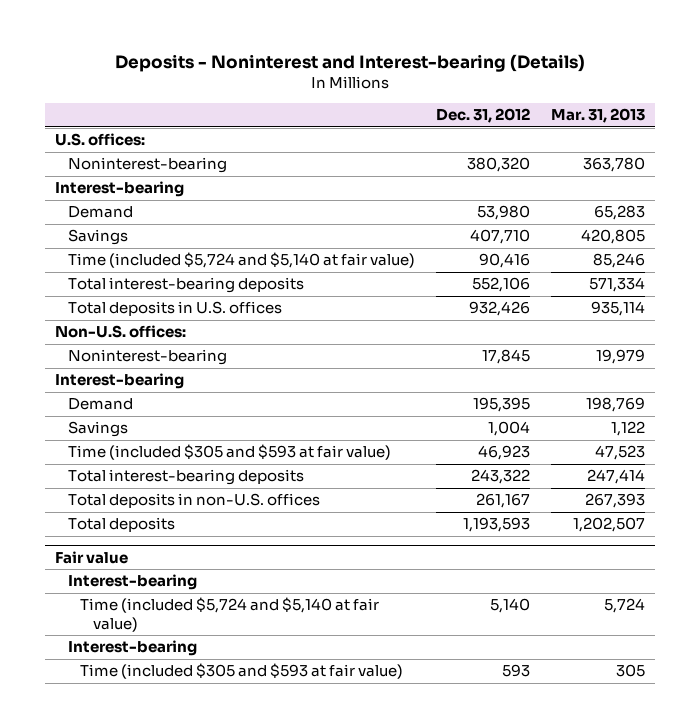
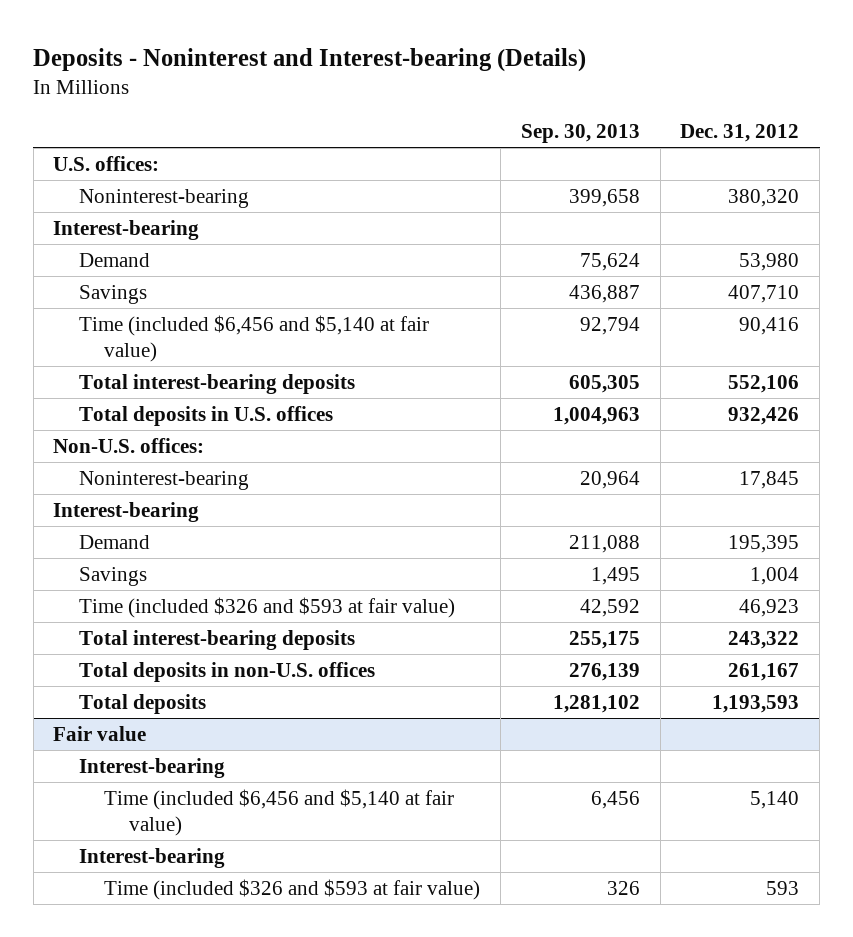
[550,108,645,124] Mar. 31, 2013 -> none
none -> [520,124,640,144] Sep. 30, 2013
[67,252,415,269] Time (included $5,724 and $5,140 at fair value) -> [78,314,429,363] Time (included $6,456 and $5,140 at fair value)
[67,444,391,461] Time (included $305 and $593 at fair value) -> [78,596,455,618] Time (included $326 and $593 at fair value)
[80,597,380,632] Time (included $5,724 and $5,140 at fair value) -> [103,788,454,837] Time (included $6,456 and $5,140 at fair value)
[80,663,404,680] Time (included $305 and $593 at fair value) -> [103,878,480,900] Time (included $326 and $593 at fair value)

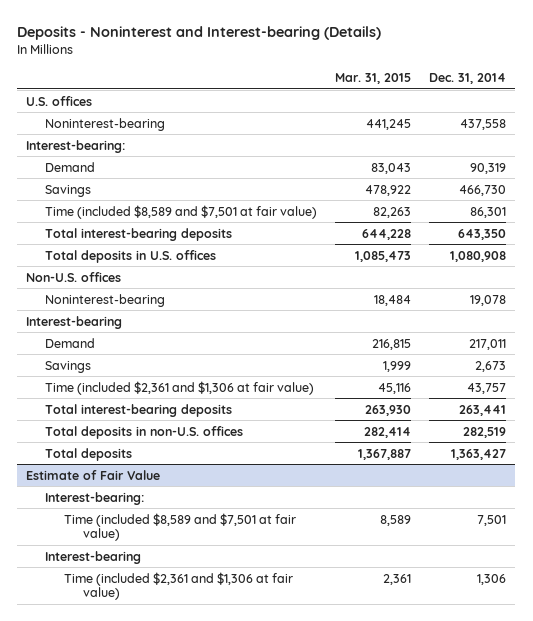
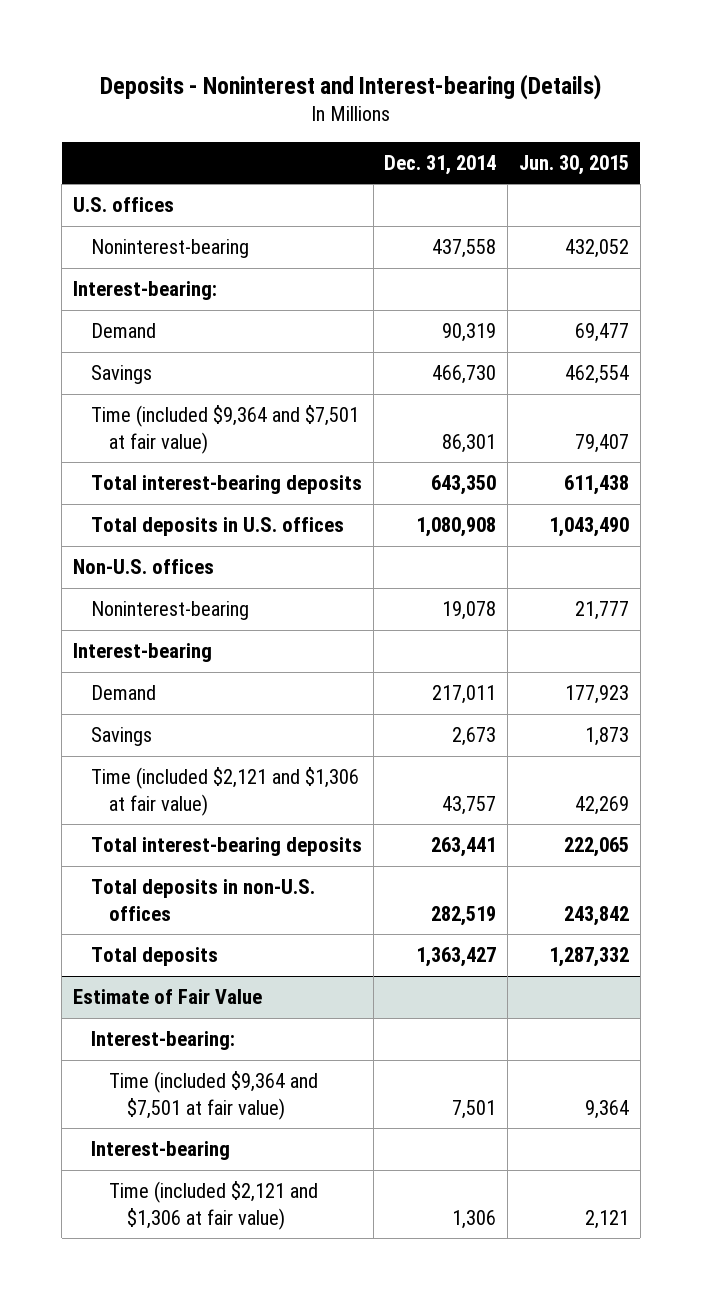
[335,72,412,84] Mar. 31, 2015 -> none
none -> [518,154,629,175] Jun. 30, 2015
[45,204,318,219] Time (included $8,589 and $7,501 at fair value) -> [90,405,359,454] Time (included $9,364 and $7,501 at fair value)
[45,380,315,395] Time (included $2,361 and $1,306 at fair value) -> [90,767,359,816] Time (included $2,121 and $1,306 at fair value)
[64,512,297,542] Time (included $8,589 and $7,501 at fair value) -> [108,1071,318,1120] Time (included $9,364 and $7,501 at fair value)
[64,571,294,601] Time (included $2,361 and $1,306 at fair value) -> [108,1181,318,1230] Time (included $2,121 and $1,306 at fair value)

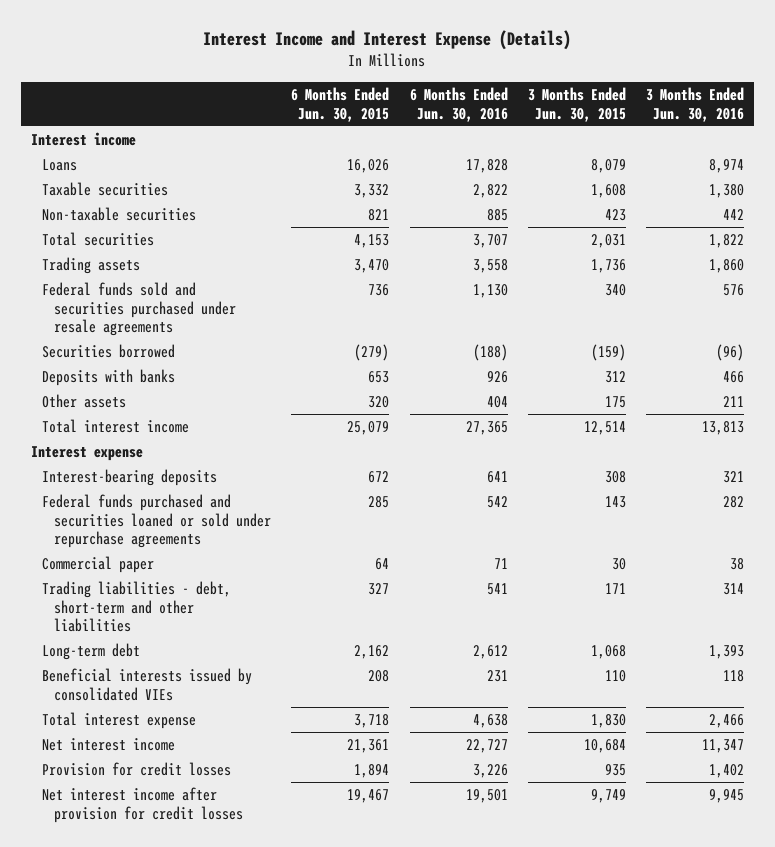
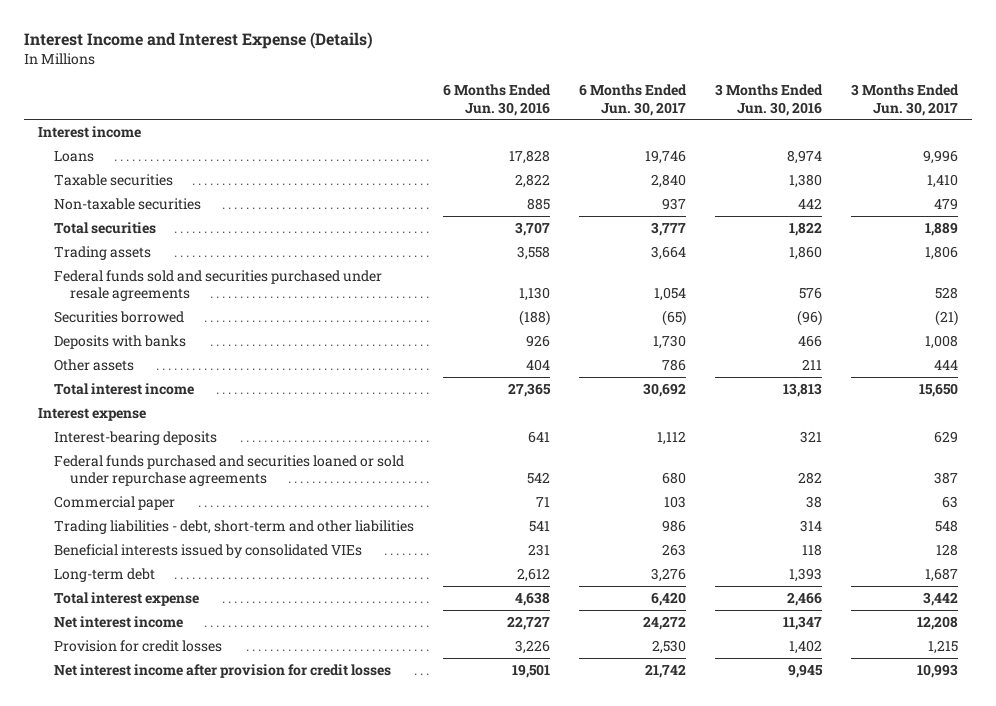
[291,87,390,122] 6 Months Ended Jun. 30, 2015 -> none
[527,87,626,122] 3 Months Ended Jun. 30, 2015 -> none
none -> [579,83,688,116] 6 Months Ended Jun. 30, 2017
none -> [851,83,960,116] 3 Months Ended Jun. 30, 2017
[42,643,141,661] Long-term debt -> [54,567,156,582] Long-term debt

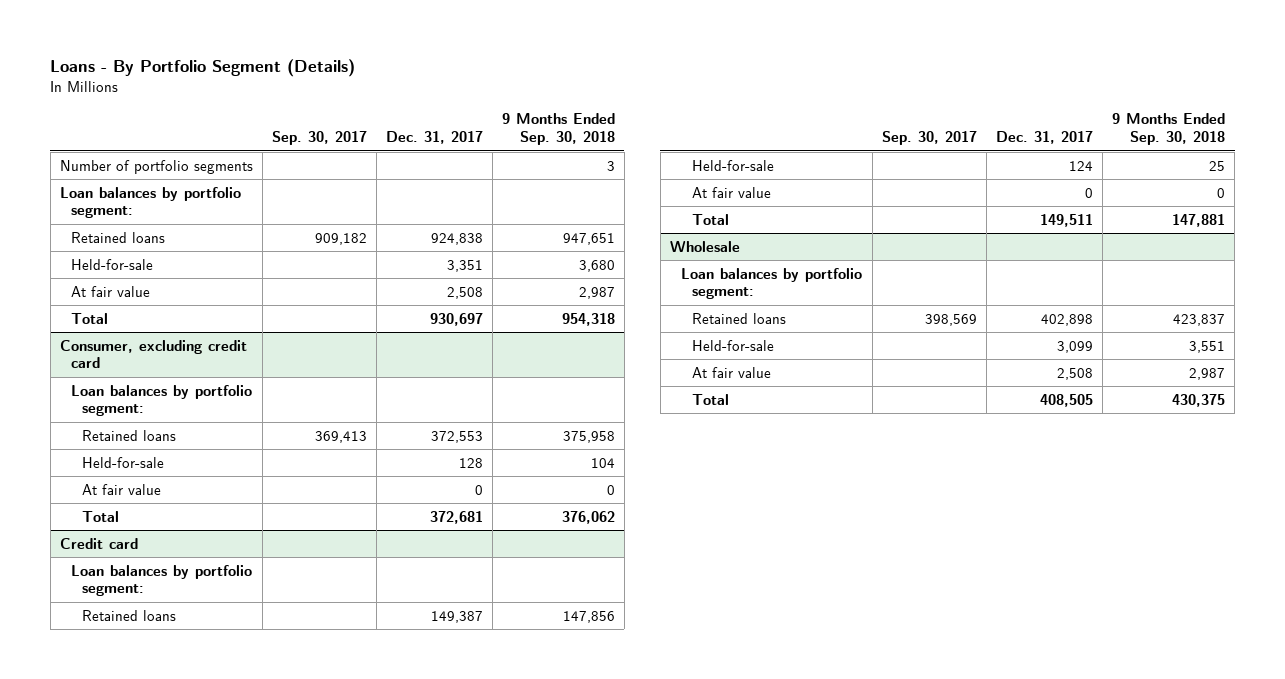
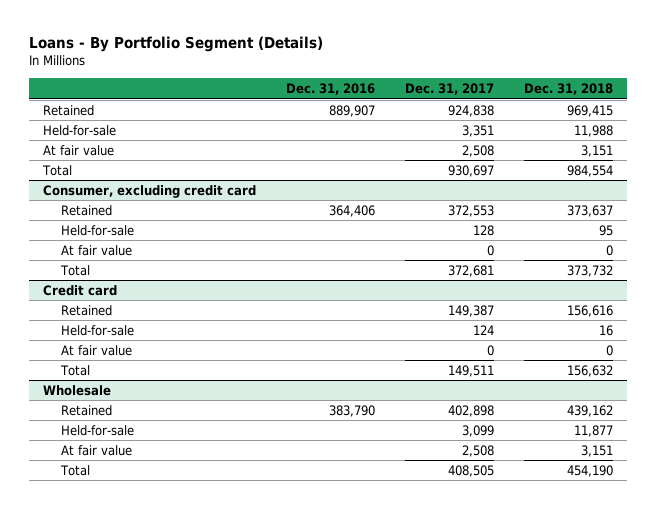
[271,131,367,146] Sep. 30, 2017 -> none
[501,113,615,146] 9 Months Ended Sep. 30, 2018 -> none
none -> [286,83,376,96] Dec. 31, 2016
none -> [523,83,613,96] Dec. 31, 2018
[59,159,253,174] Number of portfolio segments -> none
[59,186,241,219] Loan balances by portfolio segment: -> none
[70,231,165,243] Retained loans -> [43,104,95,116] Retained
[70,384,252,417] Loan balances by portfolio segment: -> none
[81,429,176,441] Retained loans -> [60,204,112,216] Retained
[70,564,252,597] Loan balances by portfolio segment: -> none
[81,609,176,621] Retained loans -> [60,304,112,316] Retained
[680,267,862,300] Loan balances by portfolio segment: -> none
[691,312,786,324] Retained loans -> [60,404,112,416] Retained

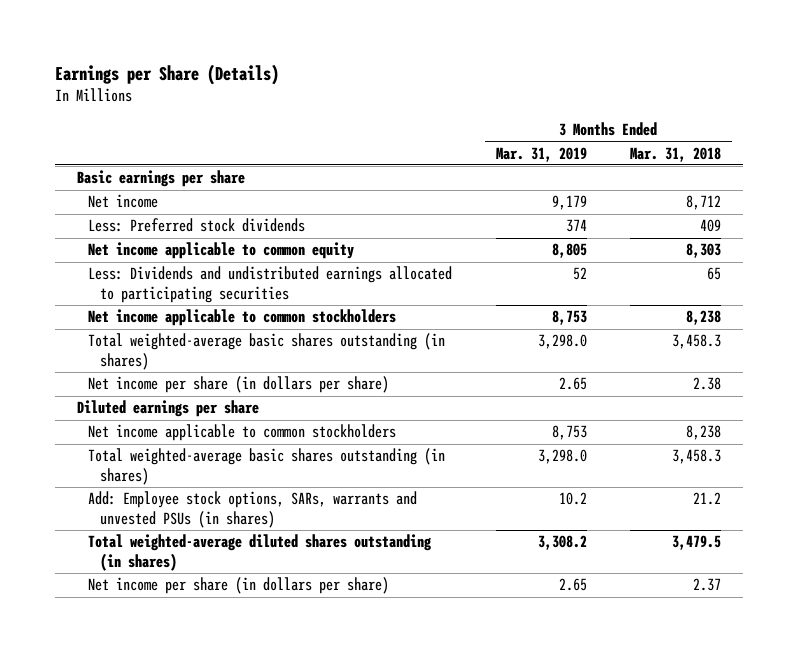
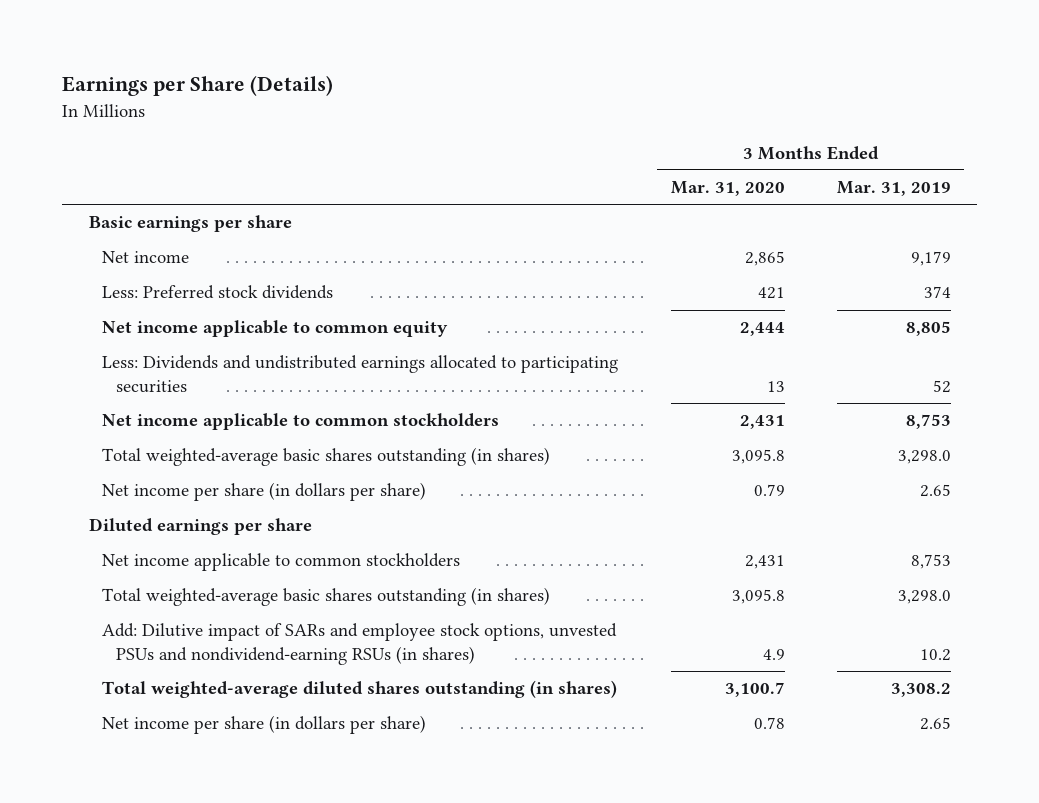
[629,146,721,162] Mar. 31, 2018 -> none
none -> [670,181,785,197] Mar. 31, 2020
[88,491,418,528] Add: Employee stock options, SARs, warrants and unvested PSUs (in shares) -> [102,623,618,665] Add: Dilutive impact of SARs and employee stock options, unvested PSUs and nondividend-earning RSUs (in shares)

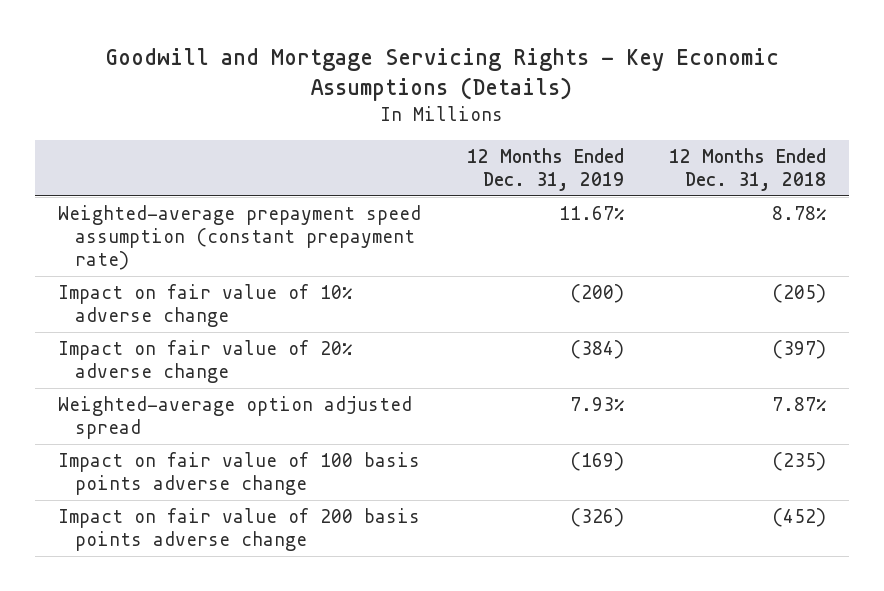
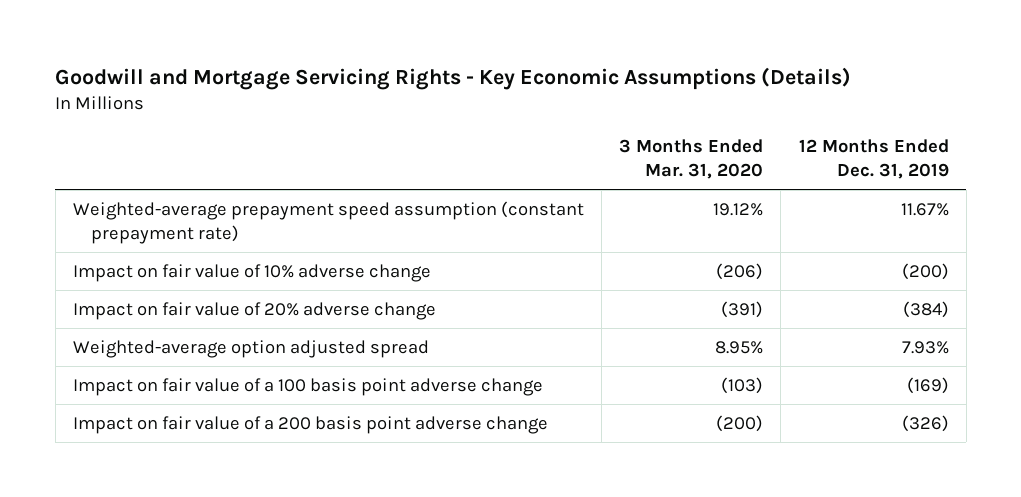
[669,147,827,191] 12 Months Ended Dec. 31, 2018 -> none
none -> [619,139,764,179] 3 Months Ended Mar. 31, 2020
[58,452,421,496] Impact on fair value of 100 basis points adverse change -> [72,377,543,396] Impact on fair value of a 100 basis point adverse change
[58,508,421,552] Impact on fair value of 200 basis points adverse change -> [72,415,548,434] Impact on fair value of a 200 basis point adverse change

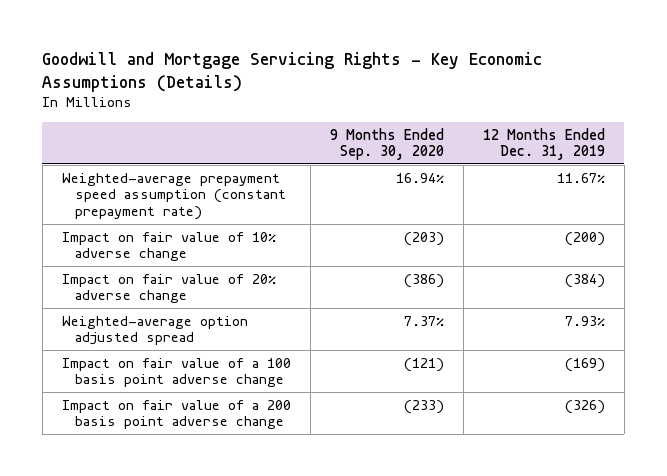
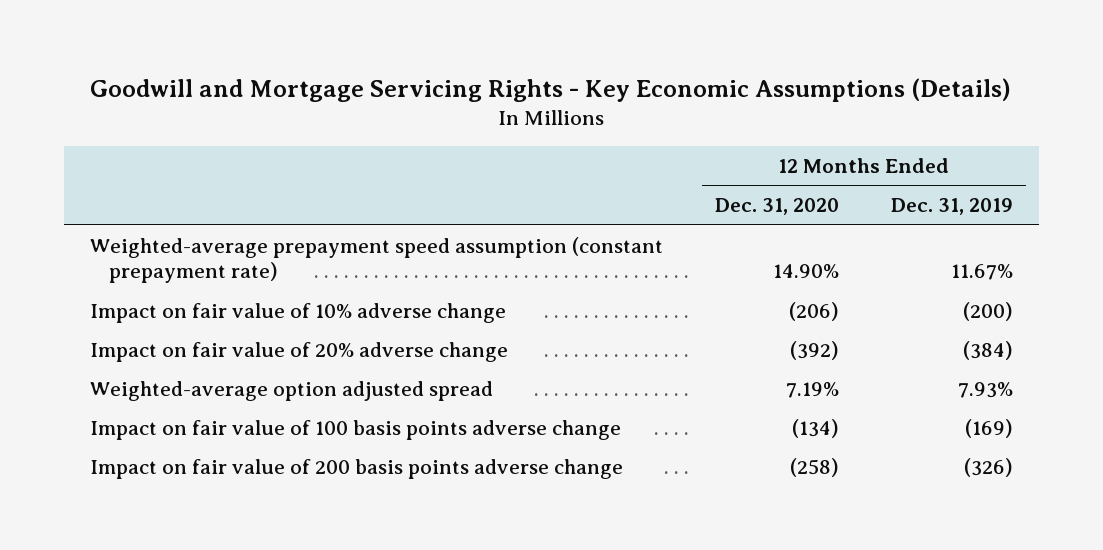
[329,127,444,161] 9 Months Ended Sep. 30, 2020 -> none
none -> [714,198,839,216] Dec. 31, 2020
[61,357,291,388] Impact on fair value of a 100 basis point adverse change -> [89,419,621,440] Impact on fair value of 100 basis points adverse change
[61,399,291,430] Impact on fair value of a 200 basis point adverse change -> [89,458,623,479] Impact on fair value of 200 basis points adverse change

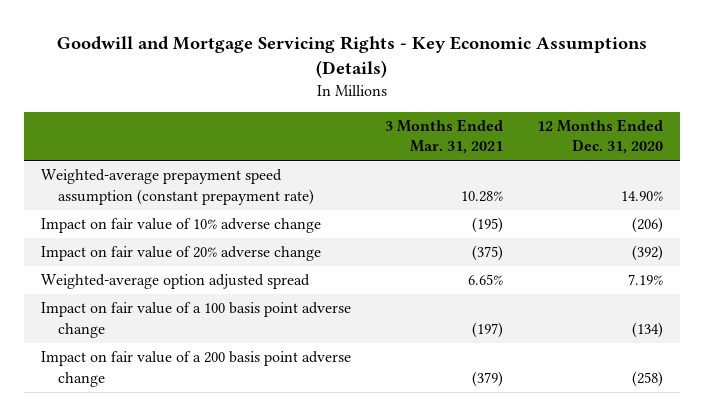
[890,198,1013,216] Dec. 31, 2019 -> none
none -> [385,119,504,155] 3 Months Ended Mar. 31, 2021
[89,419,621,440] Impact on fair value of 100 basis points adverse change -> [40,302,351,338] Impact on fair value of a 100 basis point adverse change
[89,458,623,479] Impact on fair value of 200 basis points adverse change -> [40,351,351,387] Impact on fair value of a 200 basis point adverse change

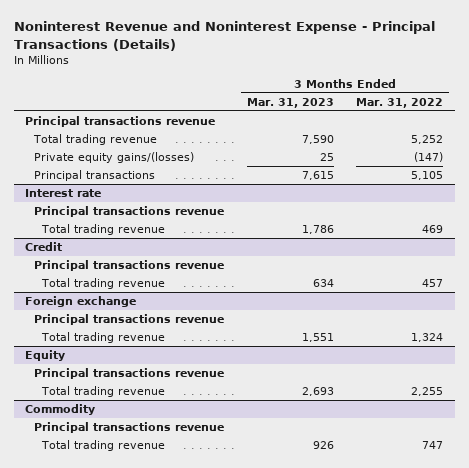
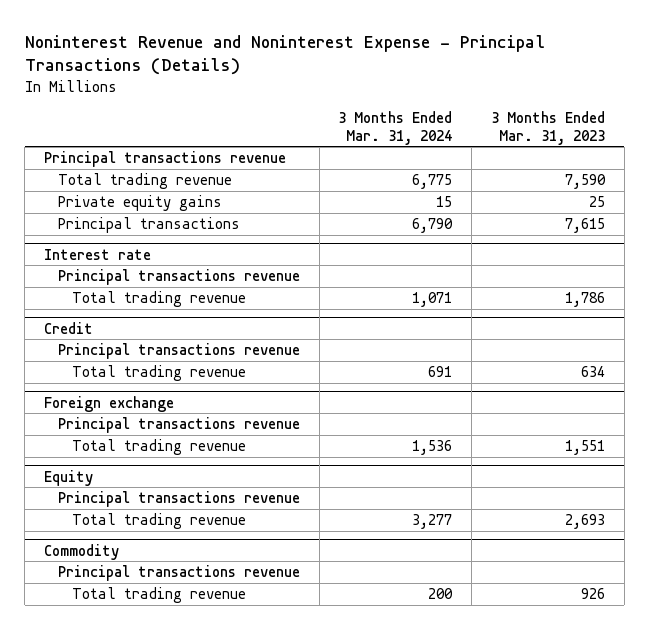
[356,97,444,108] Mar. 31, 2022 -> none
none -> [338,110,453,145] 3 Months Ended Mar. 31, 2024
[33,151,194,163] Private equity gains/(losses) -> [57,194,222,211] Private equity gains

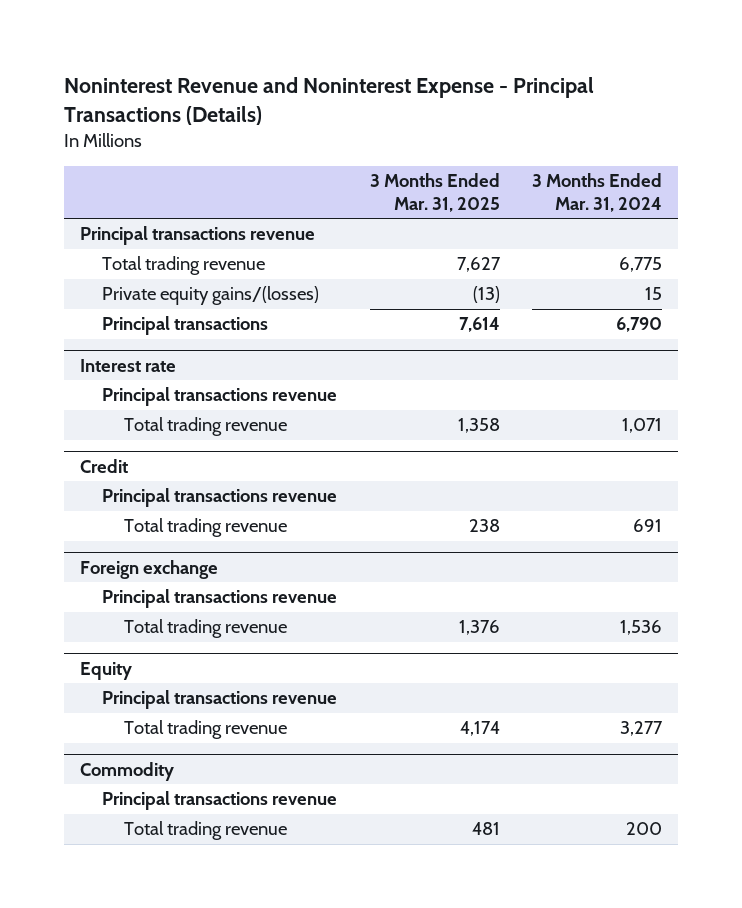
[491,110,606,145] 3 Months Ended Mar. 31, 2023 -> none
none -> [369,172,500,213] 3 Months Ended Mar. 31, 2025
[57,194,222,211] Private equity gains -> [102,286,320,306] Private equity gains/(losses)

